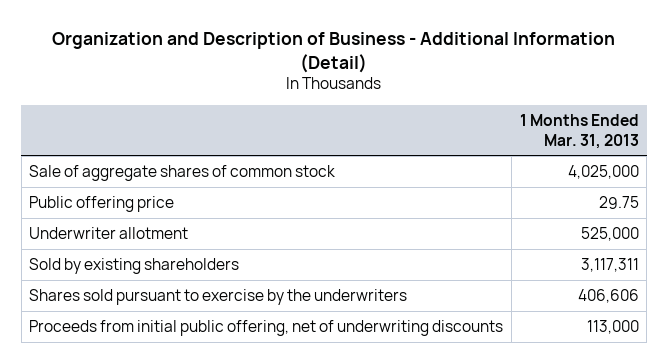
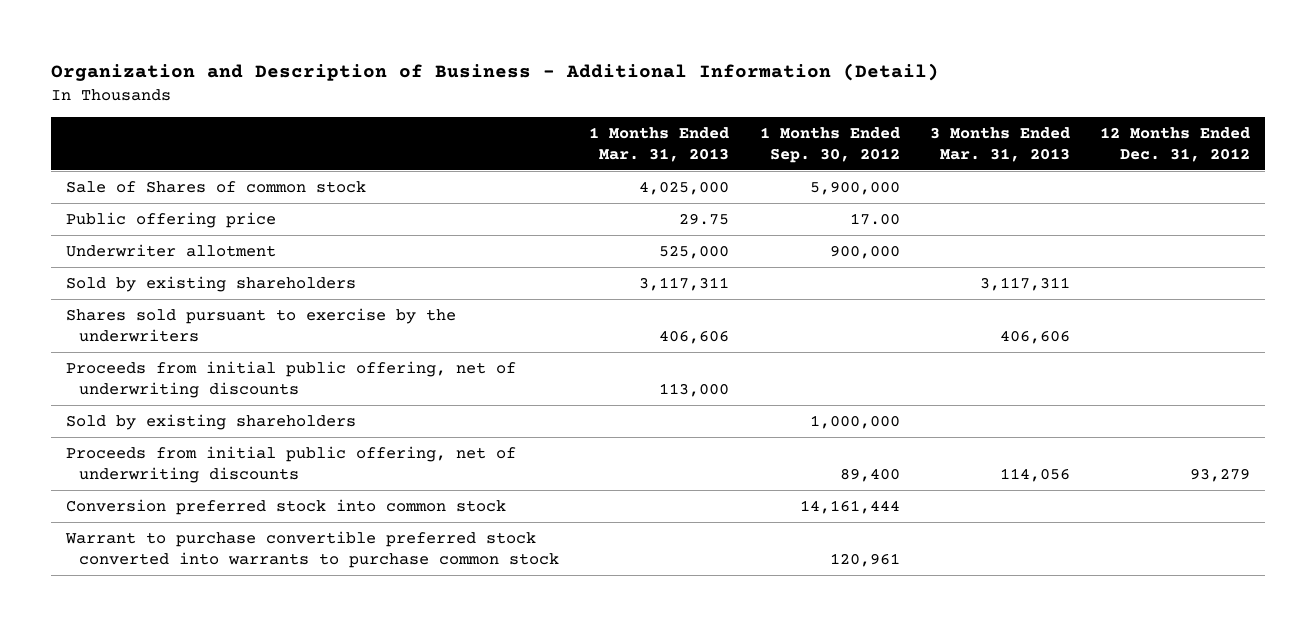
none -> [759,127,900,163] 1 Months Ended Sep. 30, 2012
none -> [929,127,1070,162] 3 Months Ended Mar. 31, 2013
none -> [1100,127,1251,162] 12 Months Ended Dec. 31, 2012
[29,164,336,181] Sale of aggregate shares of common stock -> [65,181,366,194] Sale of Shares of common stock
none -> [65,414,356,431] Sold by existing shareholders
none -> [65,446,516,483] Proceeds from initial public offering, net of underwriting discounts
none -> [65,499,506,516] Conversion preferred stock into common stock
none -> [64,531,560,568] Warrant to purchase convertible preferred stock converted into warrants to purchase common stock

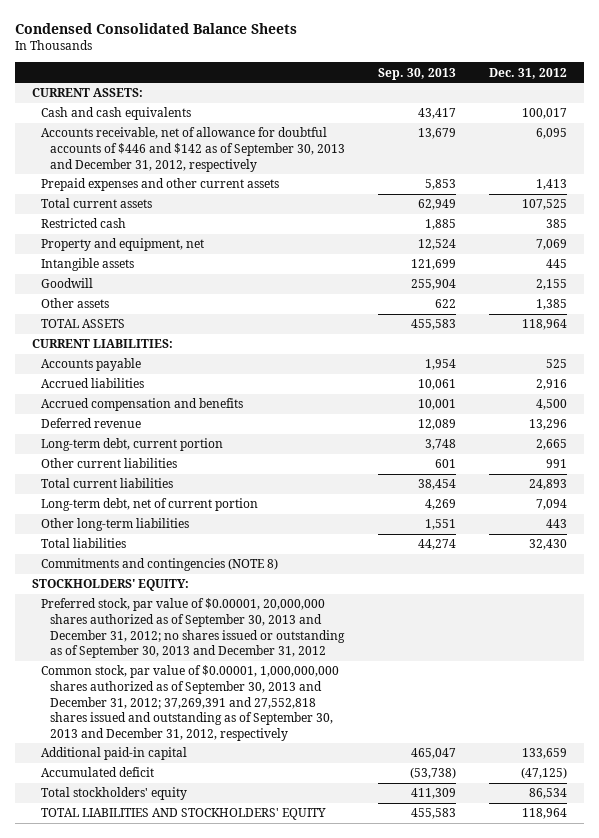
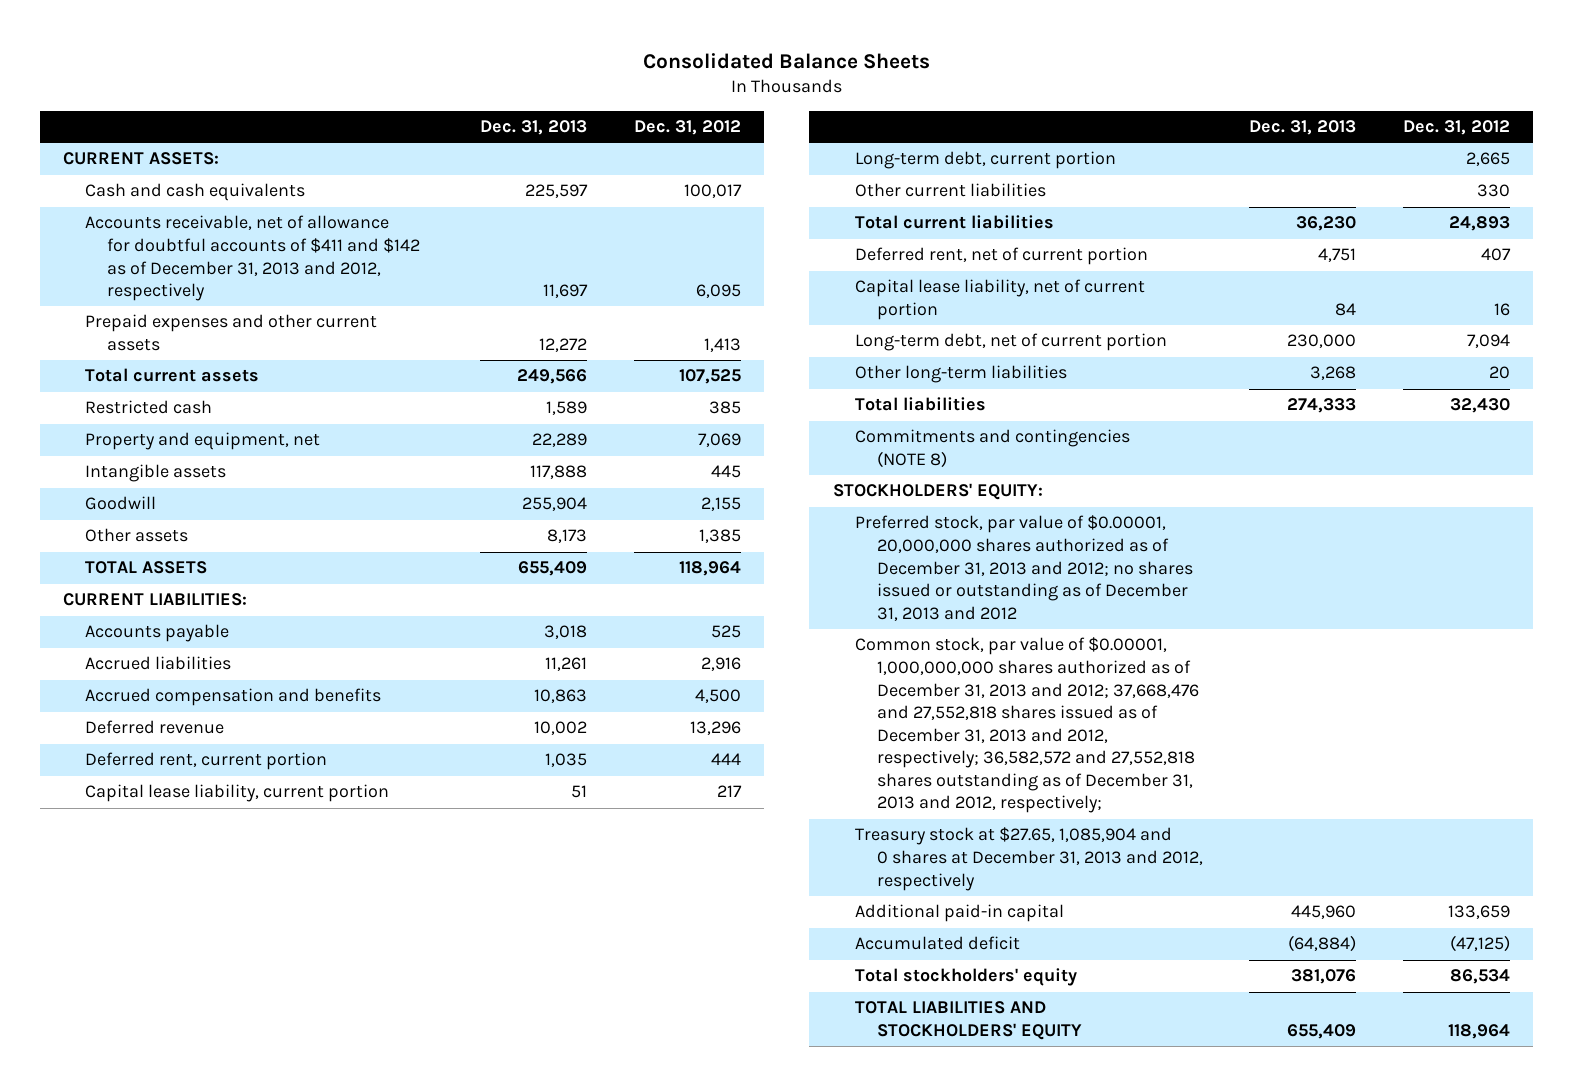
[15,22,298,34] Condensed Consolidated Balance Sheets -> [642,53,930,70] Consolidated Balance Sheets
[377,67,456,80] Sep. 30, 2013 -> none
none -> [480,120,588,136] Dec. 31, 2013
[40,127,345,172] Accounts receivable, net of allowance for doubtful accounts of $446 and $142 as of September 30, 2013 and December 31, 2012, respectively -> [85,215,421,302] Accounts receivable, net of allowance for doubtful accounts of $411 and $142 as of December 31, 2013 and 2012, respectively
none -> [85,752,328,771] Deferred rent, current portion
none -> [85,784,390,803] Capital lease liability, current portion
[546,459,568,469] 991 -> [1477,184,1511,198] 330
none -> [854,247,1148,266] Deferred rent, net of current portion
none -> [854,279,1145,321] Capital lease liability, net of current portion
[546,519,568,529] 443 -> [1489,366,1511,380] 20
[40,598,345,659] Preferred stock, par value of $0.00001, 20,000,000 shares authorized as of September 30, 2013 and December 31, 2012; no shares issued or outstanding as of September 30, 2013 and December 31, 2012 -> [854,515,1193,621] Preferred stock, par value of $0.00001, 20,000,000 shares authorized as of December 31, 2013 and 2012; no shares issued or outstanding as of December 31, 2013 and 2012
[40,665,339,741] Common stock, par value of $0.00001, 1,000,000,000 shares authorized as of September 30, 2013 and December 31, 2012; 37,269,391 and 27,552,818 shares issued and outstanding as of September 30, 2013 and December 31, 2012, respectively -> [854,637,1199,814] Common stock, par value of $0.00001, 1,000,000,000 shares authorized as of December 31, 2013 and 2012; 37,668,476 and 27,552,818 shares issued as of December 31, 2013 and 2012, respectively; 36,582,572 and 27,552,818 shares outstanding as of December 31, 2013 and 2012, respectively;
none -> [854,827,1203,891] Treasury stock at $27.65, 1,085,904 and 0 shares at December 31, 2013 and 2012, respectively

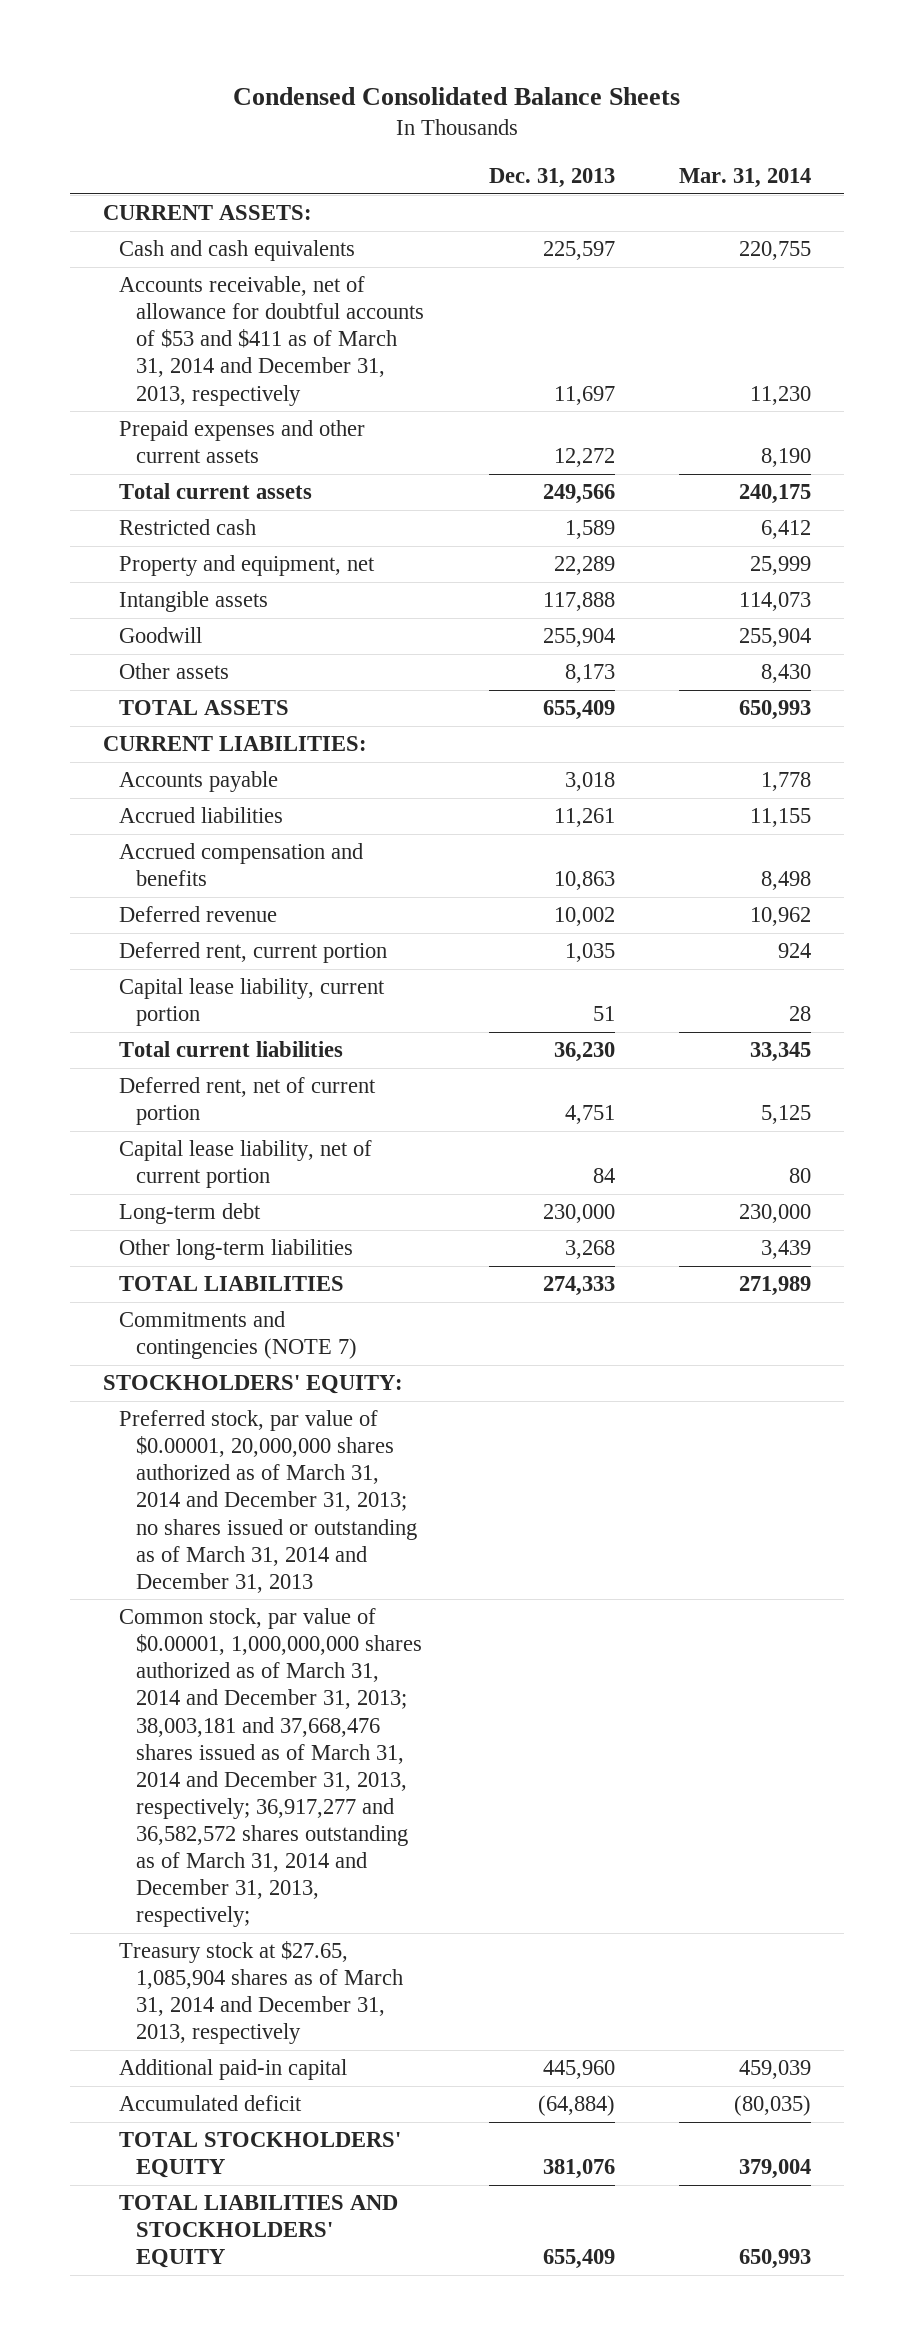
[642,53,930,70] Consolidated Balance Sheets -> [233,87,681,106] Condensed Consolidated Balance Sheets
[633,120,741,136] Dec. 31, 2012 -> none
none -> [679,168,812,189] Mar. 31, 2014
[85,215,421,302] Accounts receivable, net of allowance for doubtful accounts of $411 and $142 as of December 31, 2013 and 2012, respectively -> [119,276,424,406] Accounts receivable, net of allowance for doubtful accounts of $53 and $411 as of March 31, 2014 and December 31, 2013, respectively
[854,151,1116,170] Long-term debt, current portion -> none
[854,183,1046,198] Other current liabilities -> none
[854,333,1167,352] Long-term debt, net of current portion -> [119,1203,262,1225] Long-term debt
[854,397,986,412] Total liabilities -> [119,1276,345,1292] TOTAL LIABILITIES
[854,429,1130,469] Commitments and contingencies (NOTE 8) -> [119,1311,357,1360] Commitments and contingencies (NOTE 7)
[854,515,1193,621] Preferred stock, par value of $0.00001, 20,000,000 shares authorized as of December 31, 2013 and 2012; no shares issued or outstanding as of December 31, 2013 and 2012 -> [119,1410,417,1593] Preferred stock, par value of $0.00001, 20,000,000 shares authorized as of March 31, 2014 and December 31, 2013; no shares issued or outstanding as of March 31, 2014 and December 31, 2013
[854,637,1199,814] Common stock, par value of $0.00001, 1,000,000,000 shares authorized as of December 31, 2013 and 2012; 37,668,476 and 27,552,818 shares issued as of December 31, 2013 and 2012, respectively; 36,582,572 and 27,552,818 shares outstanding as of December 31, 2013 and 2012, respectively; -> [119,1608,422,1927] Common stock, par value of $0.00001, 1,000,000,000 shares authorized as of March 31, 2014 and December 31, 2013; 38,003,181 and 37,668,476 shares issued as of March 31, 2014 and December 31, 2013, respectively; 36,917,277 and 36,582,572 shares outstanding as of March 31, 2014 and December 31, 2013, respectively;
[854,827,1203,891] Treasury stock at $27.65, 1,085,904 and 0 shares at December 31, 2013 and 2012, respectively -> [119,1941,403,2045] Treasury stock at $27.65, 1,085,904 shares as of March 31, 2014 and December 31, 2013, respectively
[854,968,1077,987] Total stockholders' equity -> [119,2132,402,2179] TOTAL STOCKHOLDERS' EQUITY

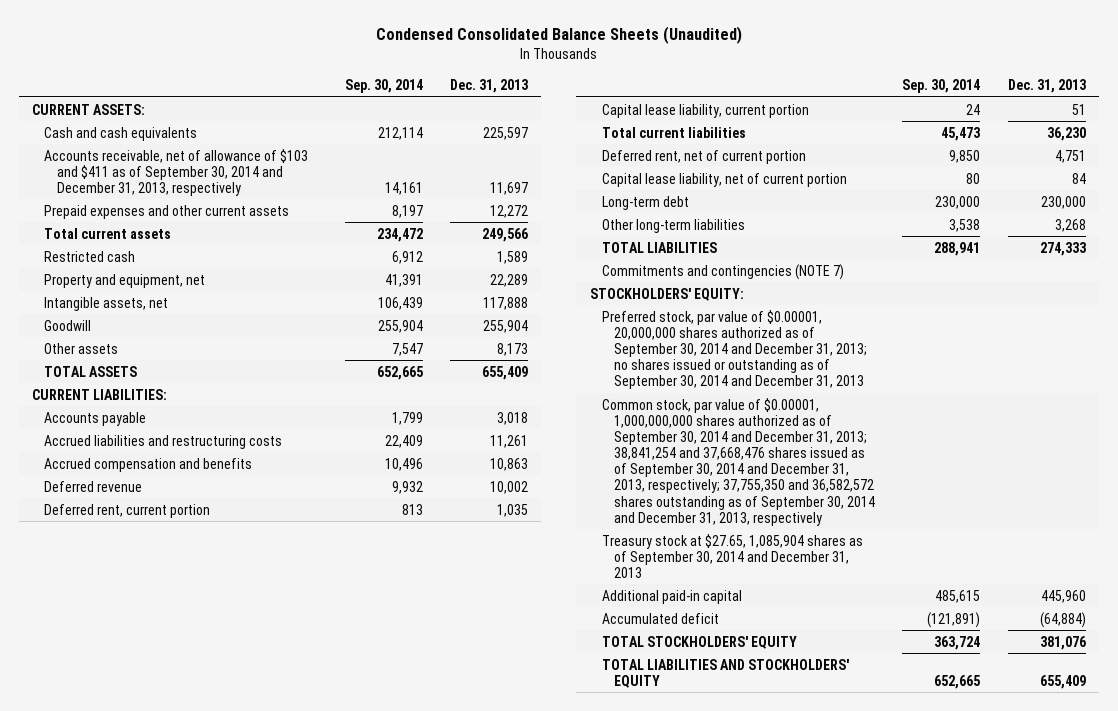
[233,87,681,106] Condensed Consolidated Balance Sheets -> [375,26,742,45] Condensed Consolidated Balance Sheets (Unaudited)
[679,168,812,189] Mar. 31, 2014 -> none
none -> [344,78,423,93] Sep. 30, 2014
[119,276,424,406] Accounts receivable, net of allowance for doubtful accounts of $53 and $411 as of March 31, 2014 and December 31, 2013, respectively -> [44,148,309,196] Accounts receivable, net of allowance of $103 and $411 as of September 30, 2014 and December 31, 2013, respectively
[119,591,269,613] Intangible assets -> [44,296,169,311] Intangible assets, net
[119,807,284,824] Accrued liabilities -> [44,434,283,449] Accrued liabilities and restructuring costs
[119,1410,417,1593] Preferred stock, par value of $0.00001, 20,000,000 shares authorized as of March 31, 2014 and December 31, 2013; no shares issued or outstanding as of March 31, 2014 and December 31, 2013 -> [602,309,868,390] Preferred stock, par value of $0.00001, 20,000,000 shares authorized as of September 30, 2014 and December 31, 2013; no shares issued or outstanding as of September 30, 2014 and December 31, 2013
[119,1608,422,1927] Common stock, par value of $0.00001, 1,000,000,000 shares authorized as of March 31, 2014 and December 31, 2013; 38,003,181 and 37,668,476 shares issued as of March 31, 2014 and December 31, 2013, respectively; 36,917,277 and 36,582,572 shares outstanding as of March 31, 2014 and December 31, 2013, respectively; -> [602,397,876,526] Common stock, par value of $0.00001, 1,000,000,000 shares authorized as of September 30, 2014 and December 31, 2013; 38,841,254 and 37,668,476 shares issued as of September 30, 2014 and December 31, 2013, respectively; 37,755,350 and 36,582,572 shares outstanding as of September 30, 2014 and December 31, 2013, respectively
[119,1941,403,2045] Treasury stock at $27.65, 1,085,904 shares as of March 31, 2014 and December 31, 2013, respectively -> [602,533,864,578] Treasury stock at $27.65, 1,085,904 shares as of September 30, 2014 and December 31, 2013

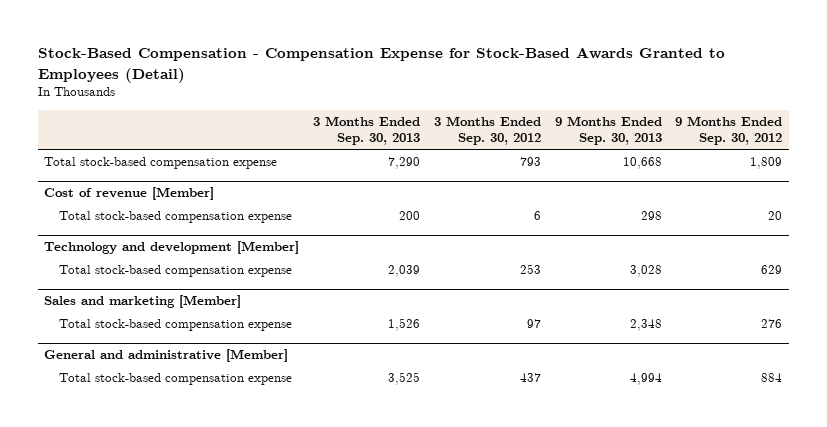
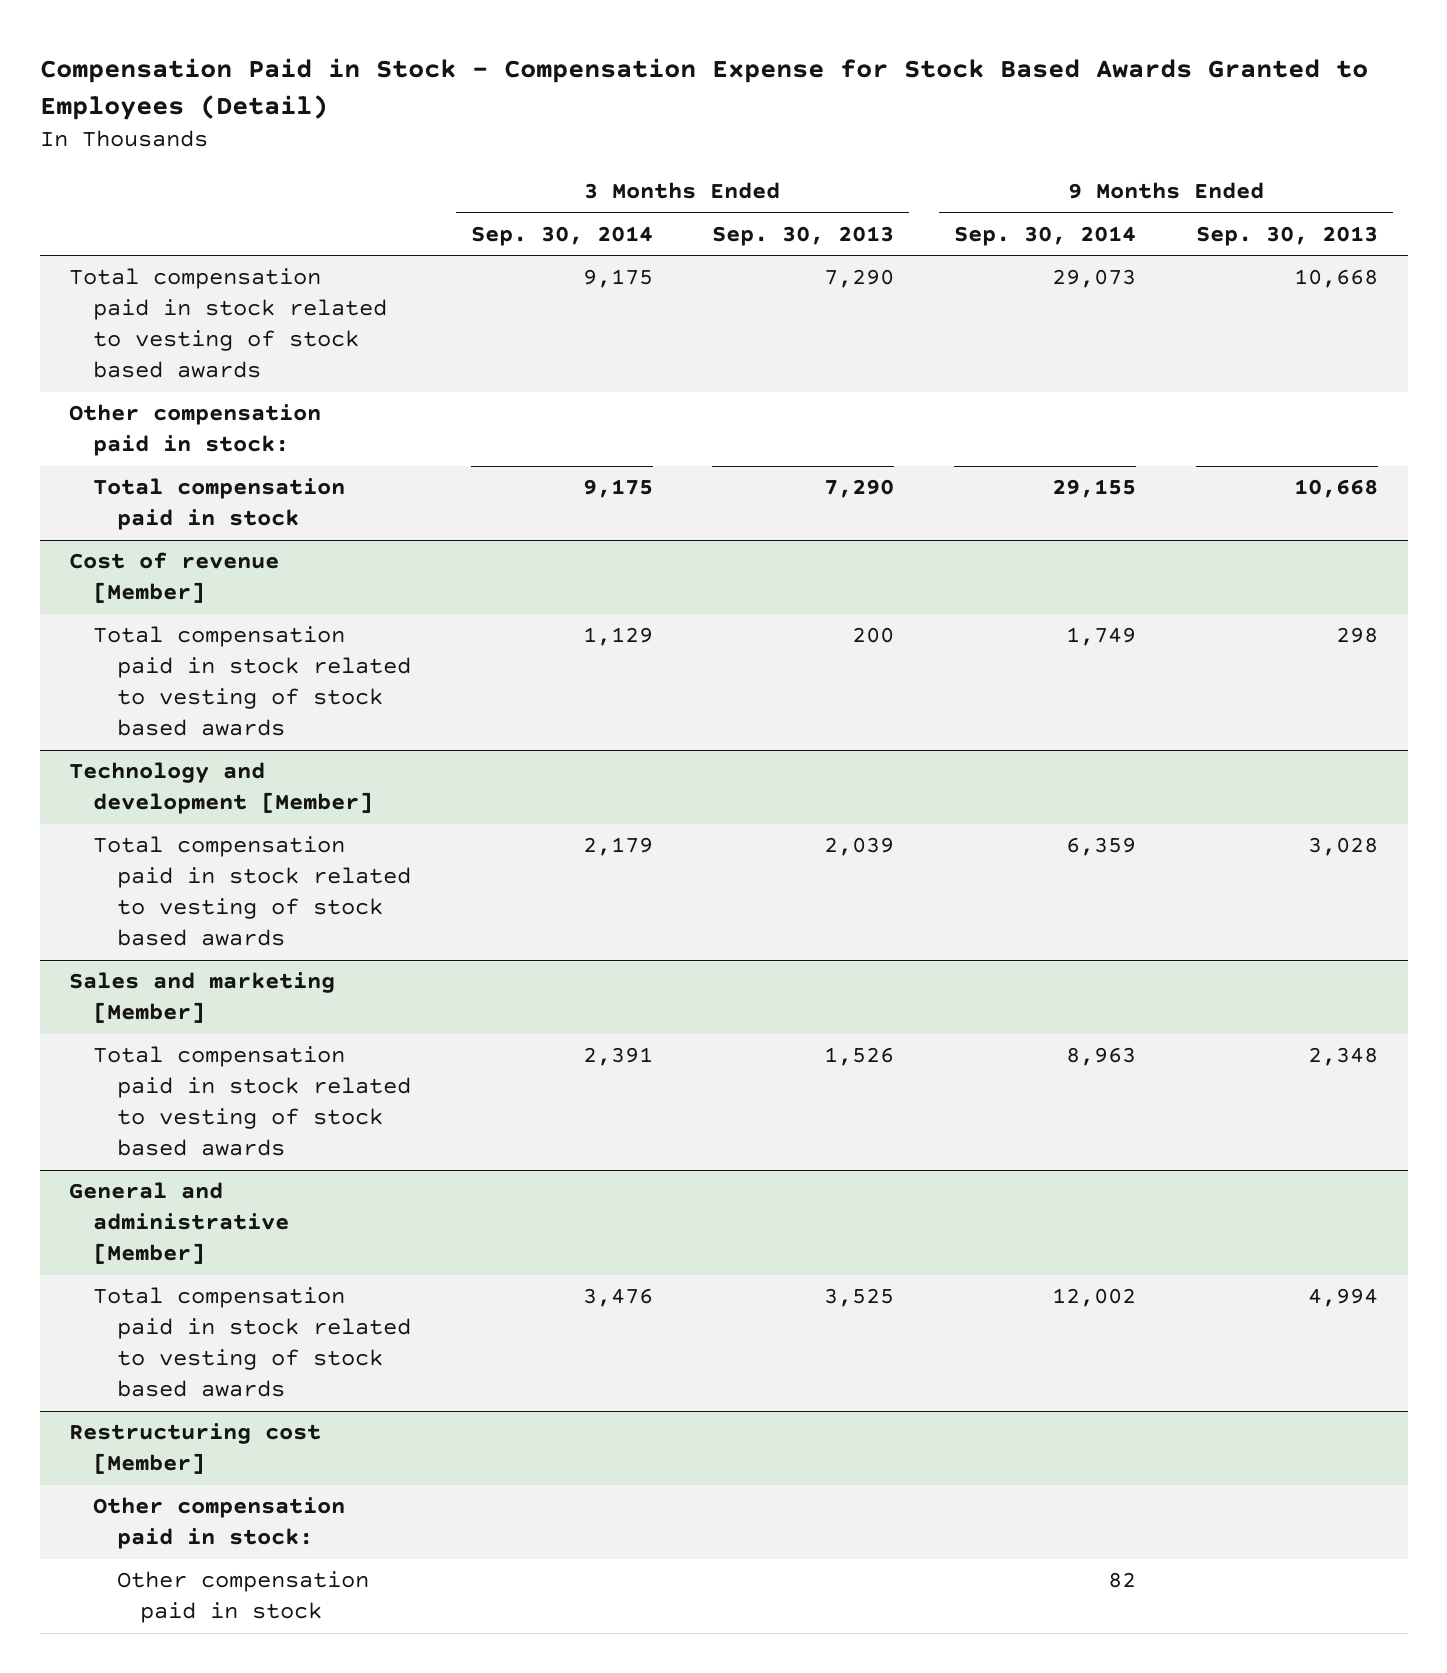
[37,47,725,83] Stock-Based Compensation - Compensation Expense for Stock-Based Awards Granted to Employees (Detail) -> [39,57,1368,120] Compensation Paid in Stock - Compensation Expense for Stock Based Awards Granted to Employees (Detail)
[433,115,541,146] 3 Months Ended Sep. 30, 2012 -> none
[675,115,783,146] 9 Months Ended Sep. 30, 2012 -> none
none -> [470,225,653,246] Sep. 30, 2014
none -> [954,225,1137,246] Sep. 30, 2014
[44,157,278,170] Total stock-based compensation expense -> [69,268,388,379] Total compensation paid in stock related to vesting of stock based awards
none -> [69,404,322,457] Other compensation paid in stock:
none -> [93,478,346,531] Total compensation paid in stock
[59,211,293,224] Total stock-based compensation expense -> [93,626,411,737] Total compensation paid in stock related to vesting of stock based awards
[59,265,293,278] Total stock-based compensation expense -> [93,836,411,947] Total compensation paid in stock related to vesting of stock based awards
[59,319,293,332] Total stock-based compensation expense -> [93,1046,411,1157] Total compensation paid in stock related to vesting of stock based awards
[59,373,293,386] Total stock-based compensation expense -> [93,1287,411,1398] Total compensation paid in stock related to vesting of stock based awards
none -> [69,1423,322,1475] Restructuring cost [Member]
none -> [93,1497,346,1550] Other compensation paid in stock:
none -> [116,1571,369,1624] Other compensation paid in stock

